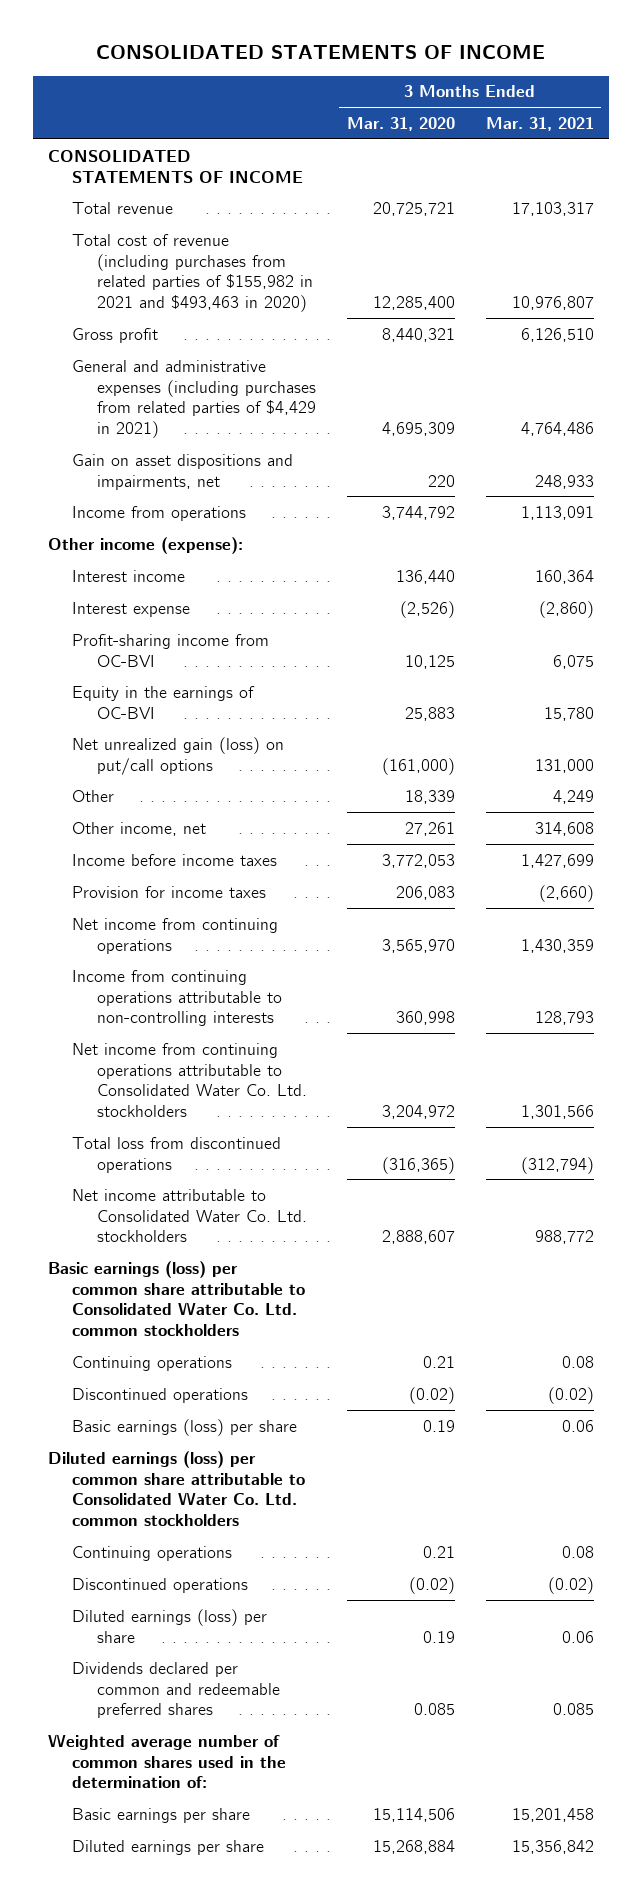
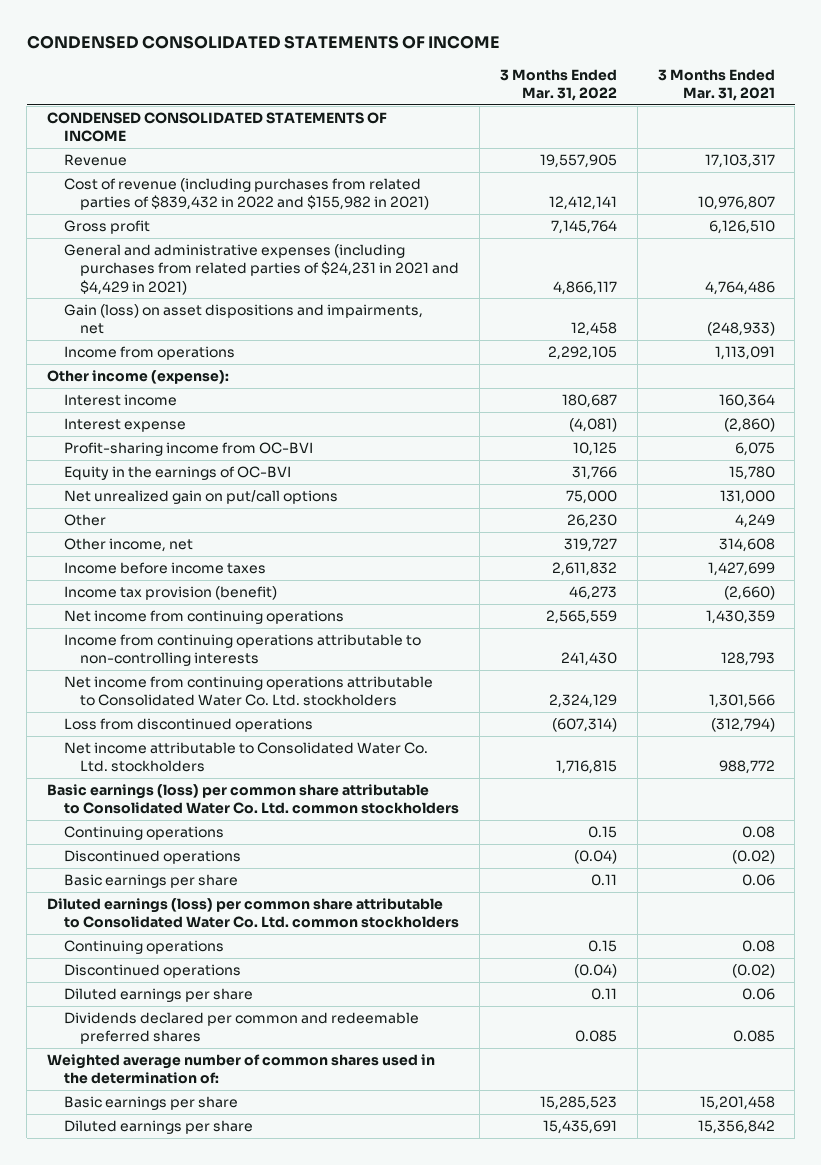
[95,44,545,59] CONSOLIDATED STATEMENTS OF INCOME -> [26,35,500,50] CONDENSED CONSOLIDATED STATEMENTS OF INCOME
[346,116,455,131] Mar. 31, 2020 -> none
none -> [499,68,617,101] 3 Months Ended Mar. 31, 2022
[47,149,304,183] CONSOLIDATED STATEMENTS OF INCOME -> [46,112,387,143] CONDENSED CONSOLIDATED STATEMENTS OF INCOME
[72,201,174,214] Total revenue -> [63,154,127,167] Revenue
[72,233,314,313] Total cost of revenue (including purchases from related parties of $155,982 in 2021 and $493,463 in 2020) -> [63,178,430,211] Cost of revenue (including purchases from related parties of $839,432 in 2022 and $155,982 in 2021)
[72,359,317,439] General and administrative expenses (including purchases from related parties of $4,429 in 2021) -> [63,244,460,295] General and administrative expenses (including purchases from related parties of $24,231 in 2021 and $4,429 in 2021)
[72,453,294,490] Gain on asset dispositions and impairments, net -> [63,304,423,335] Gain (loss) on asset dispositions and impairments, net
[534,474,594,489] 248,933 -> [706,322,775,337] (248,933)
[72,736,285,775] Net unrealized gain (loss) on put/call options -> [63,490,338,505] Net unrealized gain on put/call options
[72,885,267,898] Provision for income taxes -> [63,586,277,601] Income tax provision (benefit)
[72,1136,282,1173] Total loss from discontinued operations -> [63,718,313,733] Loss from discontinued operations
[72,1418,298,1436] Basic earnings (loss) per share -> [63,874,238,889] Basic earnings per share
[72,1608,268,1643] Diluted earnings (loss) per share -> [63,988,253,1003] Diluted earnings per share

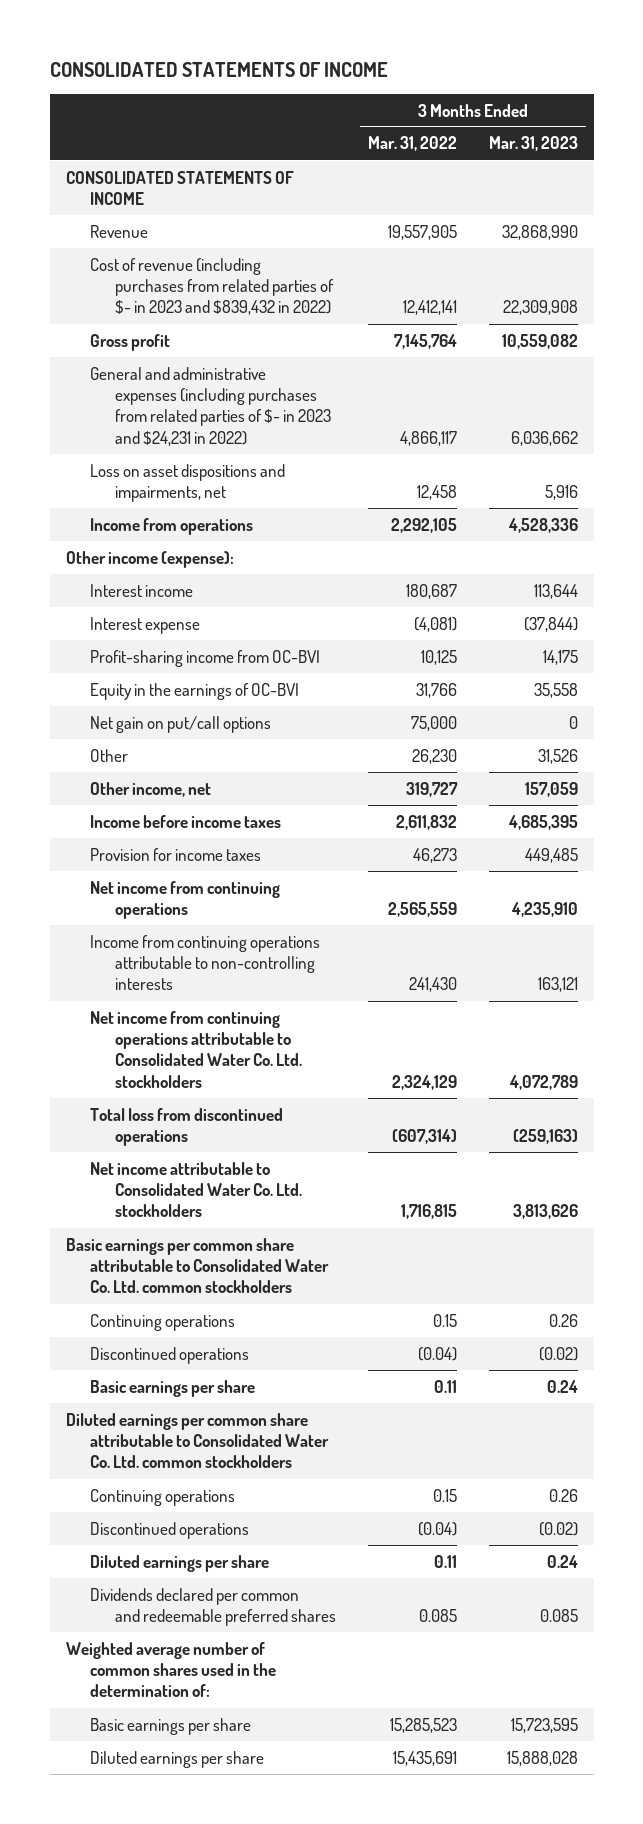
[26,35,500,50] CONDENSED CONSOLIDATED STATEMENTS OF INCOME -> [49,61,388,77] CONSOLIDATED STATEMENTS OF INCOME
[657,68,775,101] 3 Months Ended Mar. 31, 2021 -> none
none -> [488,136,578,152] Mar. 31, 2023
[46,112,387,143] CONDENSED CONSOLIDATED STATEMENTS OF INCOME -> [65,170,294,206] CONSOLIDATED STATEMENTS OF INCOME
[63,178,430,211] Cost of revenue (including purchases from related parties of $839,432 in 2022 and $155,982 in 2021) -> [90,257,334,316] Cost of revenue (including purchases from related parties of $- in 2023 and $839,432 in 2022)
[63,244,460,295] General and administrative expenses (including purchases from related parties of $24,231 in 2021 and $4,429 in 2021) -> [90,366,331,446] General and administrative expenses (including purchases from related parties of $- in 2023 and $24,231 in 2022)
[63,304,423,335] Gain (loss) on asset dispositions and impairments, net -> [90,463,286,503] Loss on asset dispositions and impairments, net
[63,490,338,505] Net unrealized gain on put/call options -> [90,715,272,733] Net gain on put/call options
[63,586,277,601] Income tax provision (benefit) -> [90,847,262,861] Provision for income taxes
[63,718,313,733] Loss from discontinued operations -> [90,1107,284,1147] Total loss from discontinued operations
[46,784,459,815] Basic earnings (loss) per common share attributable to Consolidated Water Co. Ltd. common stockholders -> [65,1237,330,1294] Basic earnings per common share attributable to Consolidated Water Co. Ltd. common stockholders
[46,898,459,929] Diluted earnings (loss) per common share attributable to Consolidated Water Co. Ltd. common stockholders -> [65,1412,330,1469] Diluted earnings per common share attributable to Consolidated Water Co. Ltd. common stockholders

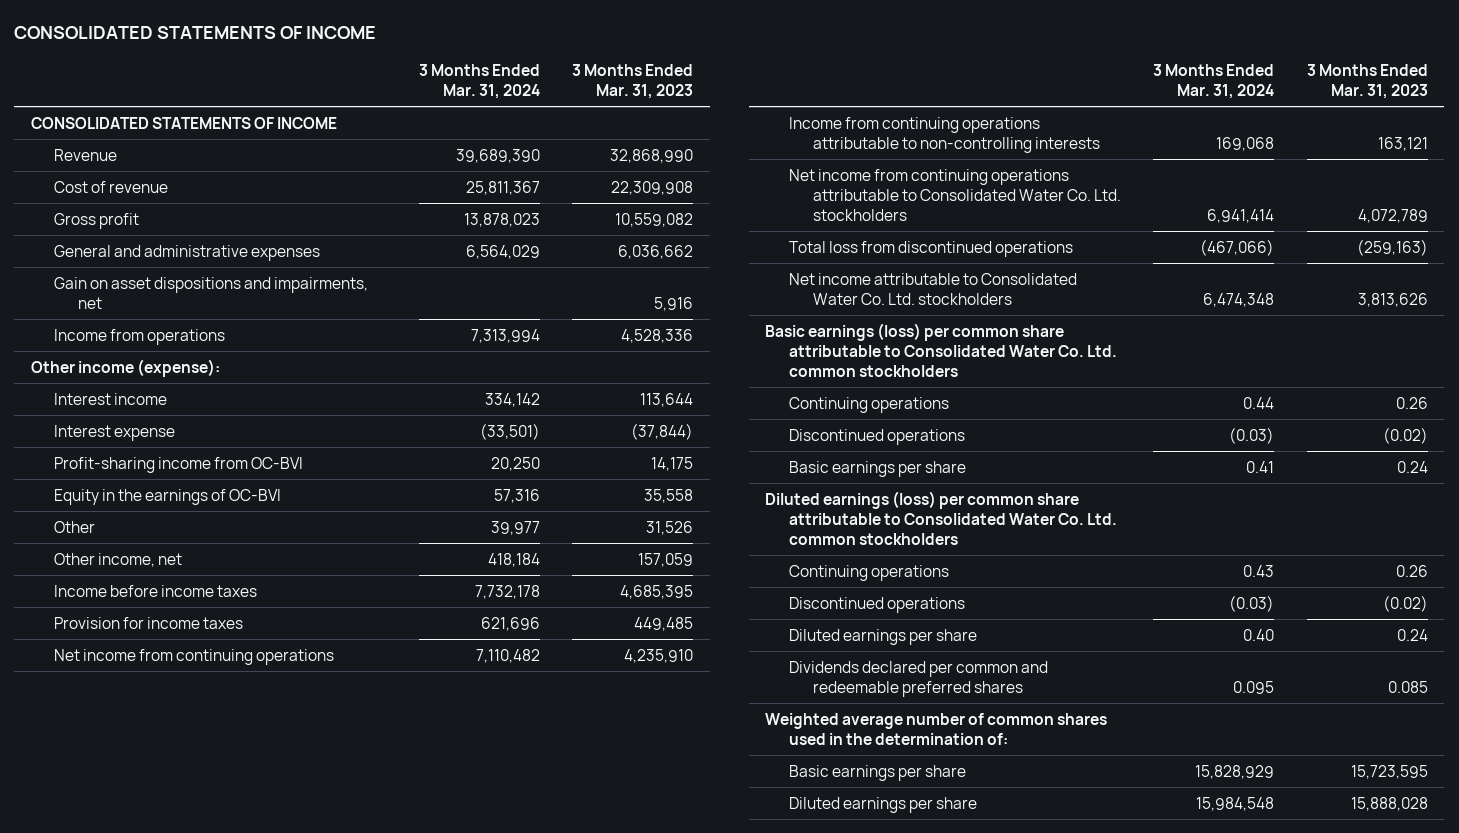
[367,136,457,152] Mar. 31, 2022 -> none
none -> [418,64,540,100] 3 Months Ended Mar. 31, 2024
[90,257,334,316] Cost of revenue (including purchases from related parties of $- in 2023 and $839,432 in 2022) -> [54,180,169,193] Cost of revenue
[90,366,331,446] General and administrative expenses (including purchases from related parties of $- in 2023 and $24,231 in 2022) -> [54,244,321,261] General and administrative expenses
[90,463,286,503] Loss on asset dispositions and impairments, net -> [54,276,369,309] Gain on asset dispositions and impairments, net
[90,715,272,733] Net gain on put/call options -> none
[65,1237,330,1294] Basic earnings per common share attributable to Consolidated Water Co. Ltd. common stockholders -> [765,322,1117,377] Basic earnings (loss) per common share attributable to Consolidated Water Co. Ltd. common stockholders
[65,1412,330,1469] Diluted earnings per common share attributable to Consolidated Water Co. Ltd. common stockholders -> [765,490,1117,545] Diluted earnings (loss) per common share attributable to Consolidated Water Co. Ltd. common stockholders

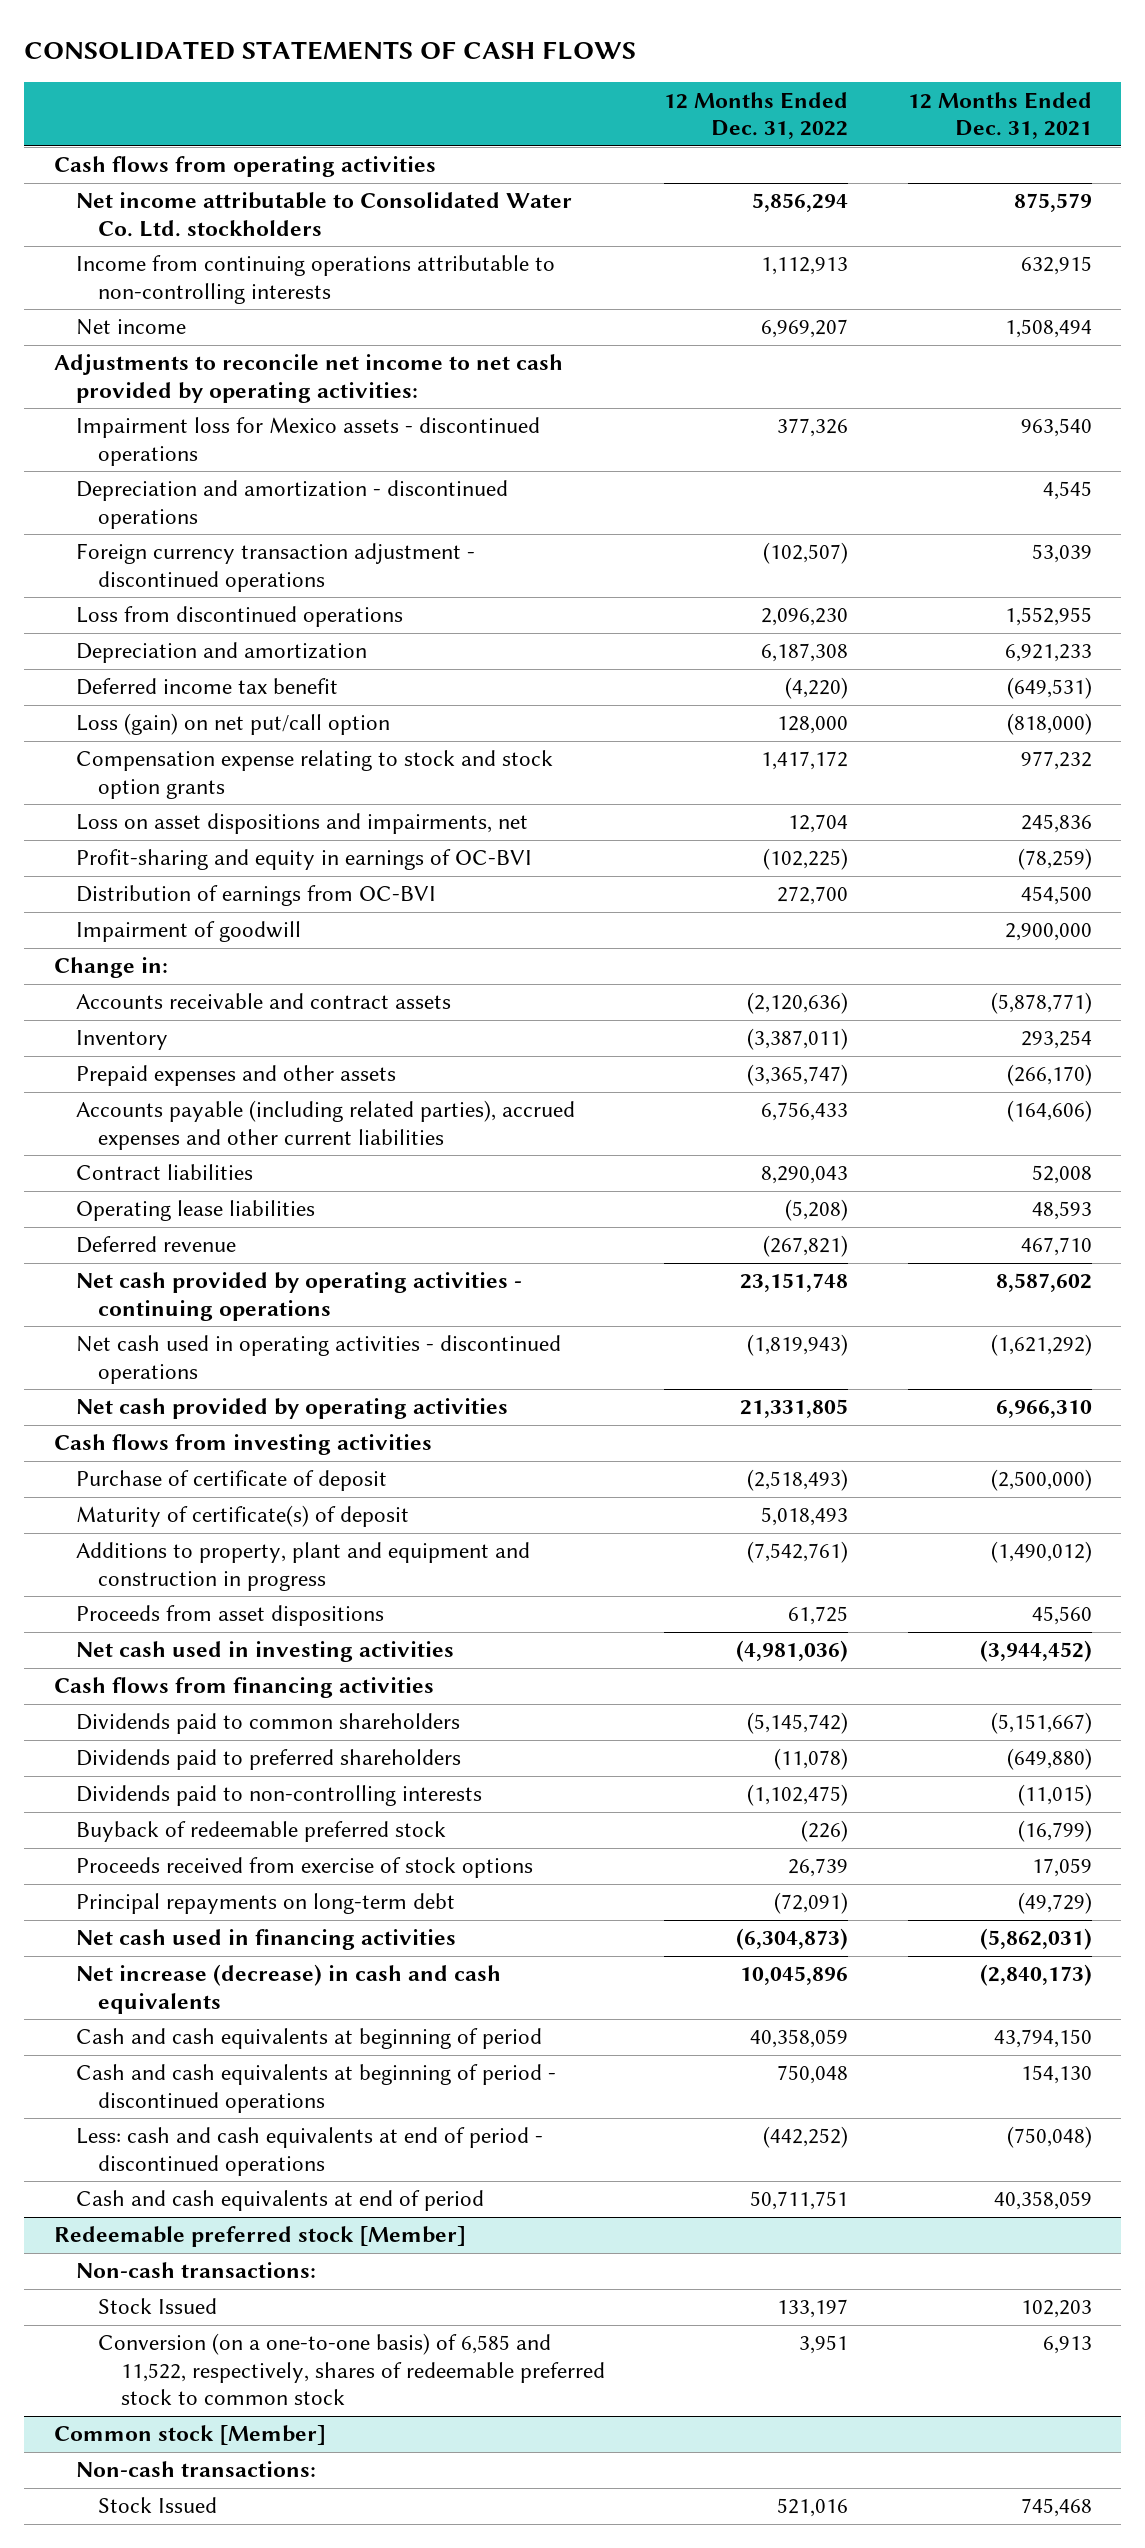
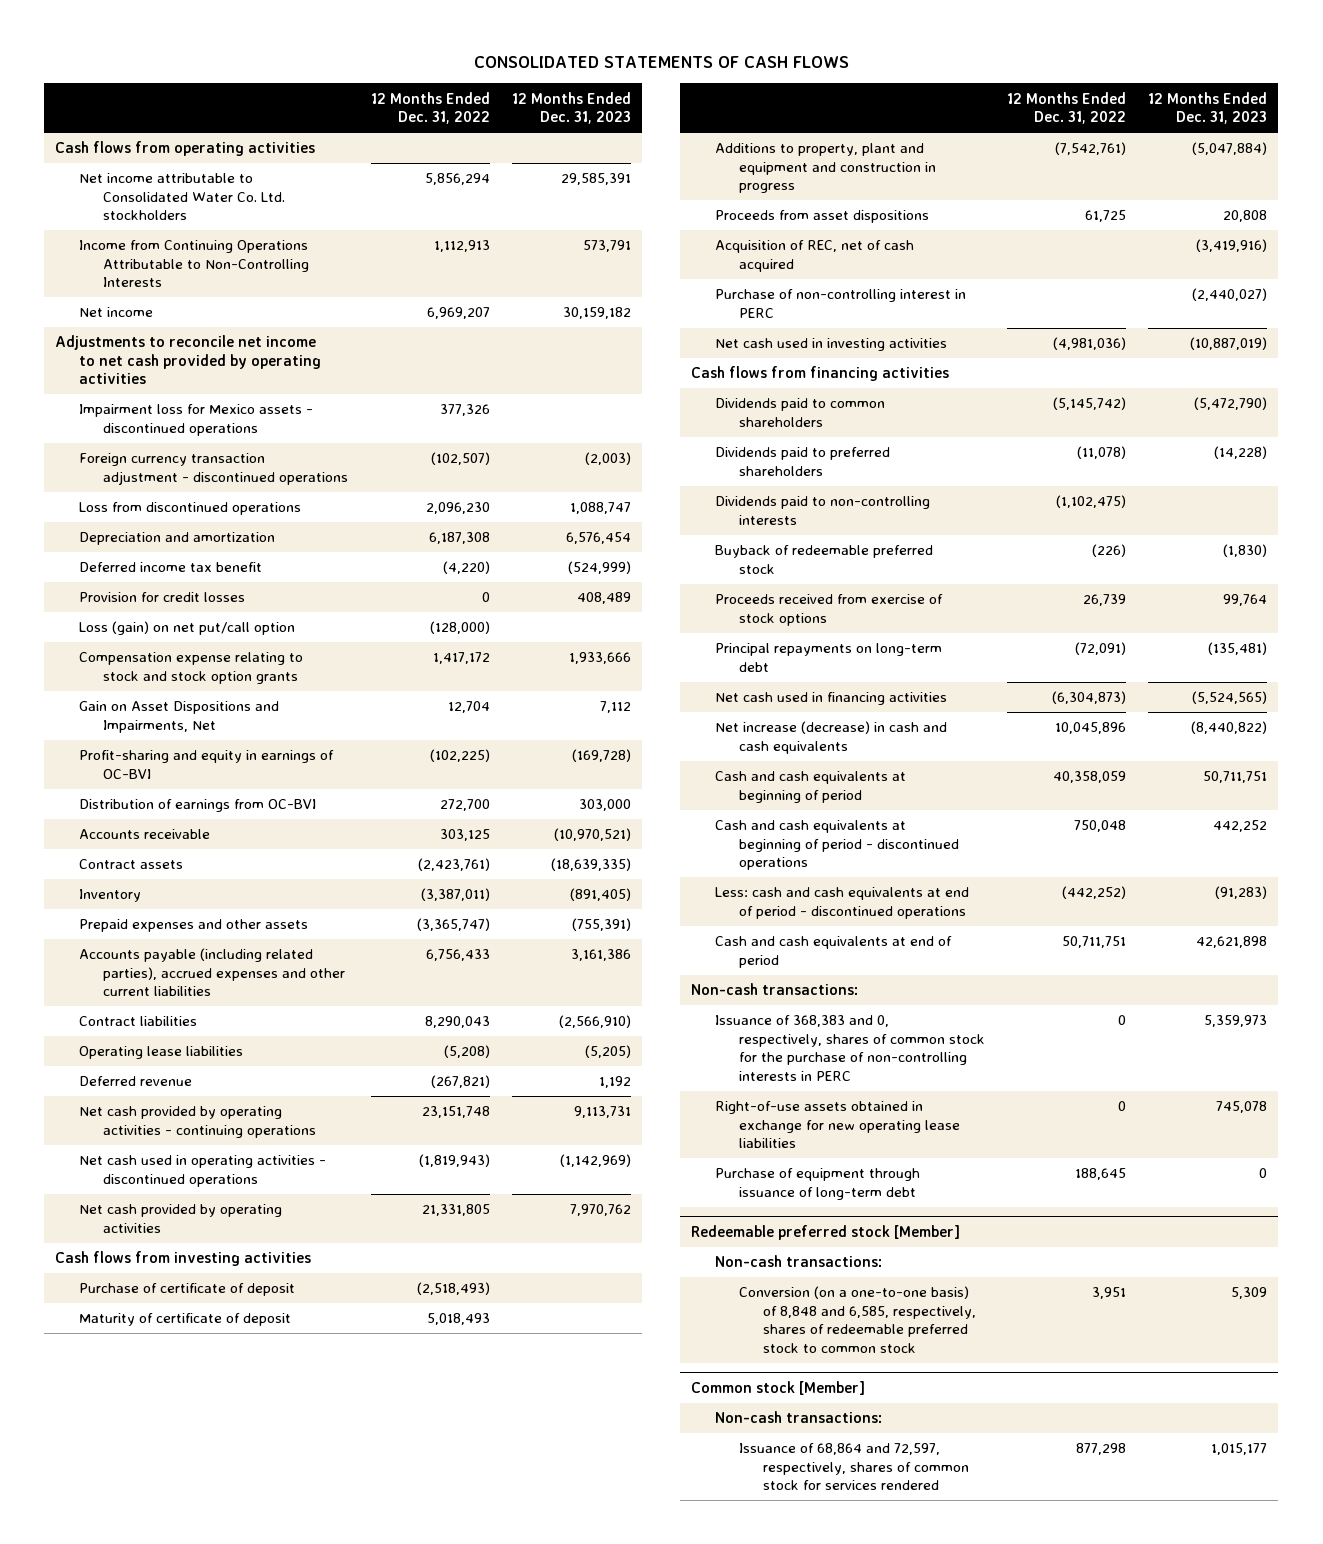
[907,91,1092,140] 12 Months Ended Dec. 31, 2021 -> none
none -> [512,91,632,125] 12 Months Ended Dec. 31, 2023
[75,255,555,304] Income from continuing operations attributable to non-controlling interests -> [79,240,310,288] Income from Continuing Operations Attributable to Non-Controlling Interests
[53,354,563,403] Adjustments to reconcile net income to net cash provided by operating activities: -> [55,335,322,385] Adjustments to reconcile net income to net cash provided by operating activities
[75,480,508,529] Depreciation and amortization - discontinued operations -> none
none -> [79,592,246,603] Provision for credit losses
[777,716,849,735] 128,000 -> [430,621,491,635] (128,000)
[75,813,528,835] Loss on asset dispositions and impairments, net -> [79,701,280,733] Gain on Asset Dispositions and Impairments, Net
[75,921,301,943] Impairment of goodwill -> none
[53,957,168,979] Change in: -> none
[75,993,451,1010] Accounts receivable and contract assets -> none
none -> [79,829,211,840] Accounts receivable
none -> [79,859,184,870] Contract assets
[75,1505,409,1528] Maturity of certificate(s) of deposit -> [79,1313,292,1327] Maturity of certificate of deposit
none -> [715,240,915,272] Acquisition of REC, net of cash acquired
none -> [715,289,967,318] Purchase of non-controlling interest in PERC
none -> [691,983,859,996] Non-cash transactions:
none -> [715,1015,985,1081] Issuance of 368,383 and 0, respectively, shares of common stock for the purchase of non-controlling interests in PERC
none -> [715,1101,960,1149] Right-of-use assets obtained in exchange for new operating lease liabilities
none -> [715,1168,921,1200] Purchase of equipment through issuance of long-term debt
[98,2298,218,2315] Stock Issued -> none
[98,2333,605,2406] Conversion (on a one-to-one basis) of 6,585 and 11,522, respectively, shares of redeemable preferred stock to common stock -> [738,1286,976,1353] Conversion (on a one-to-one basis) of 8,848 and 6,585, respectively, shares of redeemable preferred stock to common stock
[98,2497,218,2514] Stock Issued -> none
none -> [738,1443,969,1491] Issuance of 68,864 and 72,597, respectively, shares of common stock for services rendered

